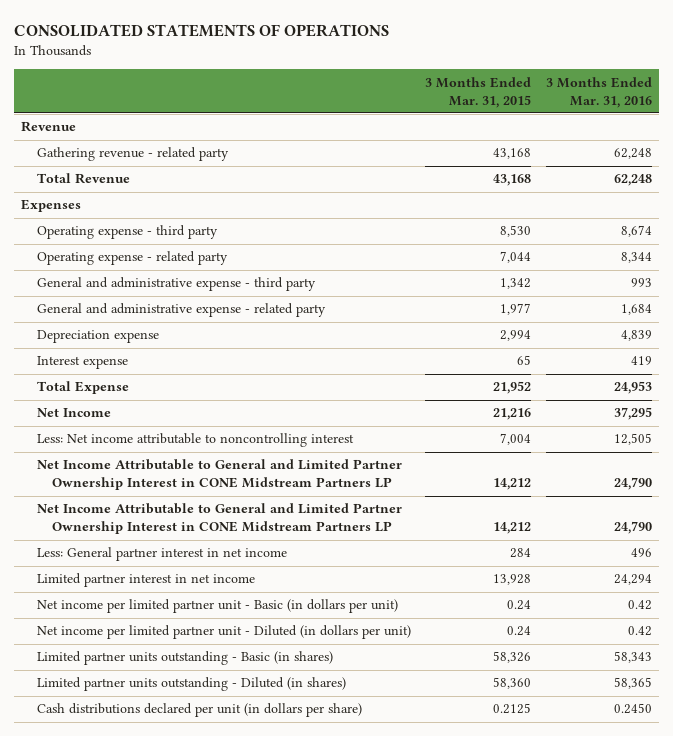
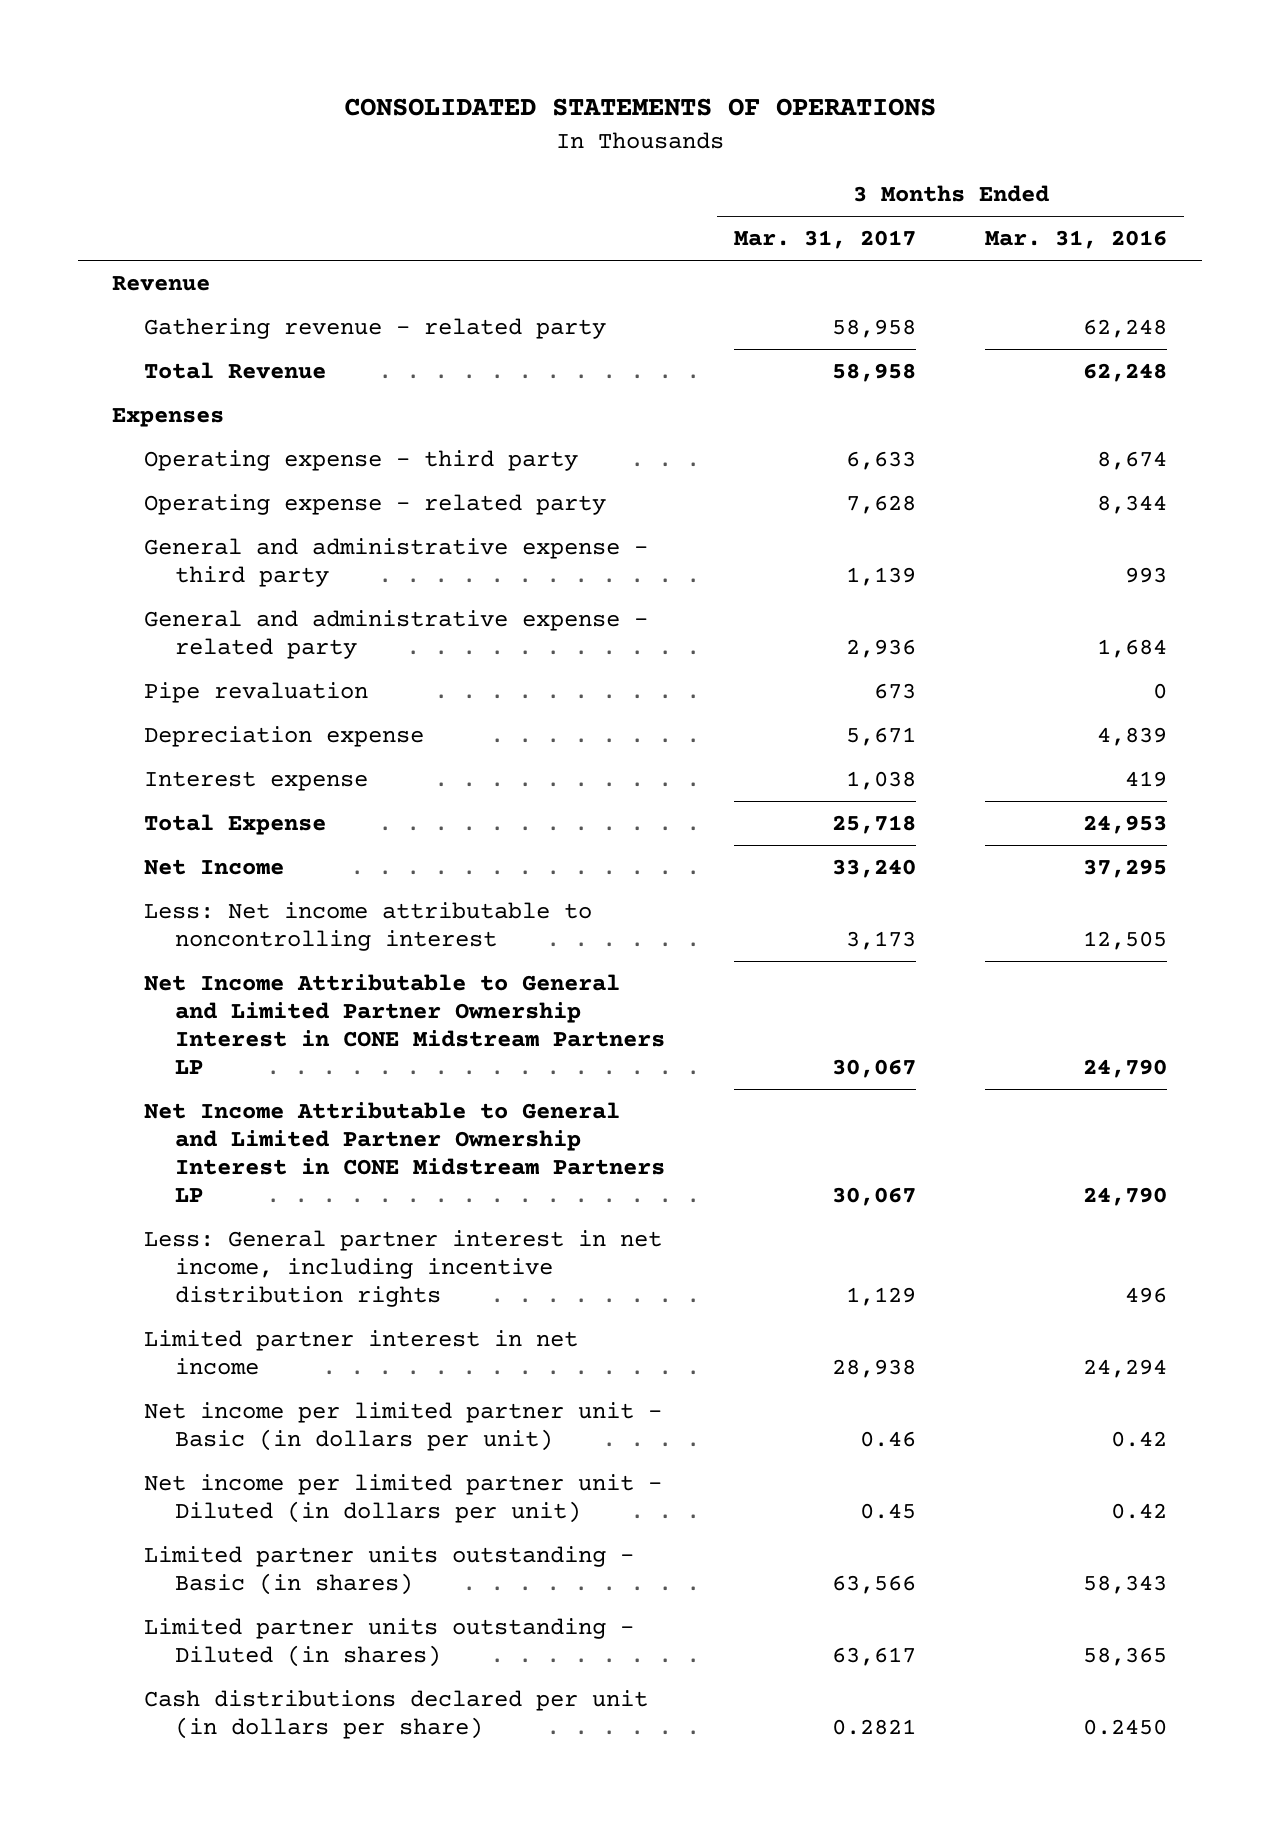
[425,76,532,108] 3 Months Ended Mar. 31, 2015 -> none
none -> [734,230,917,250] Mar. 31, 2017
none -> [143,682,368,704] Pipe revaluation
[36,547,287,562] Less: General partner interest in net income -> [143,1230,662,1307] Less: General partner interest in net income, including incentive distribution rights

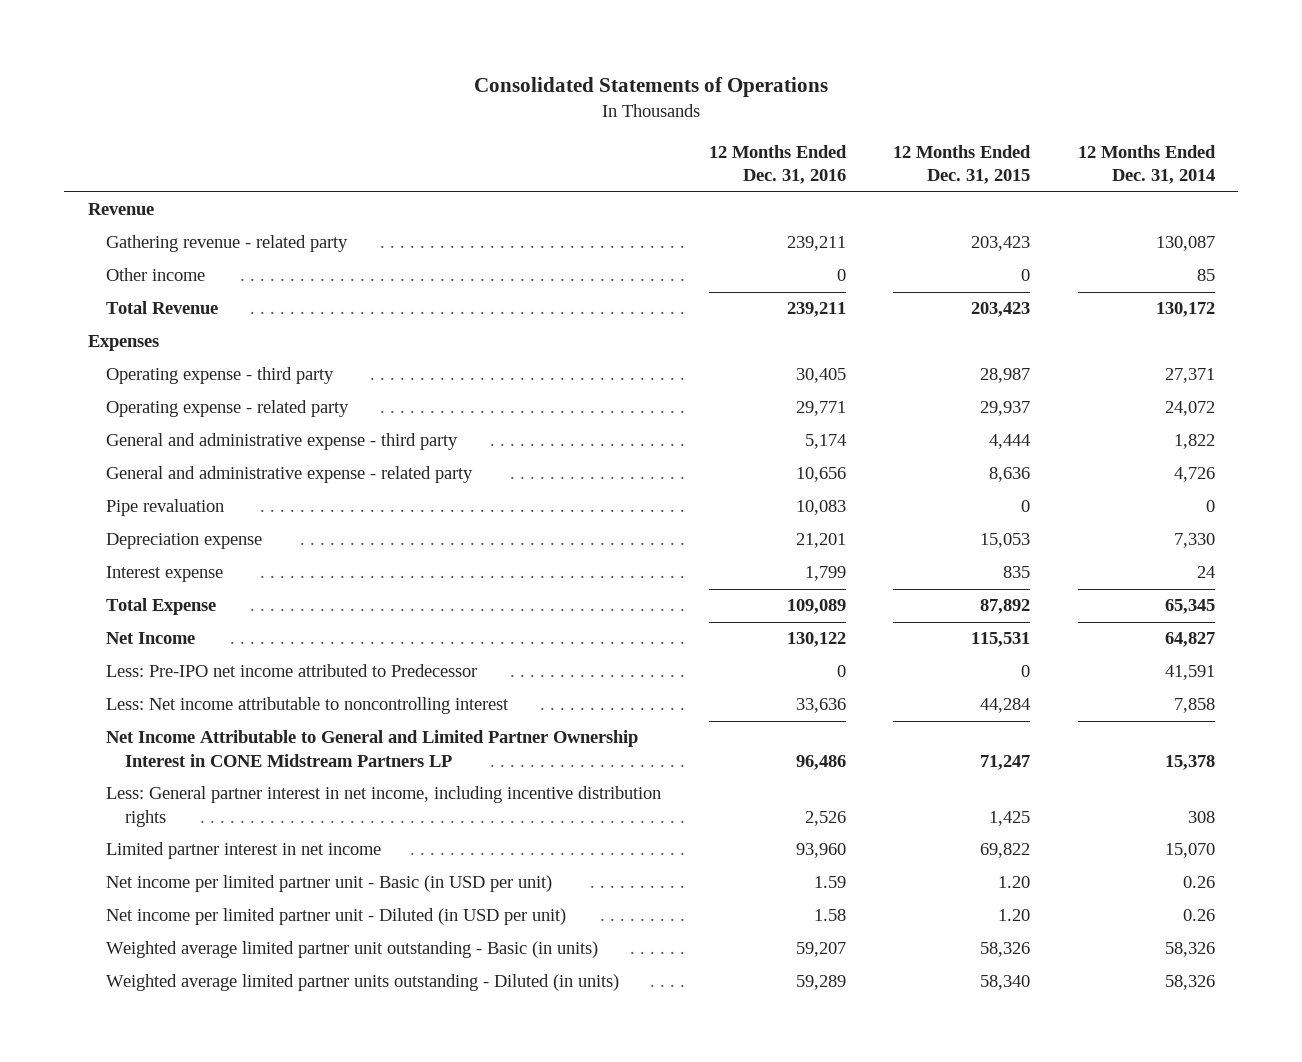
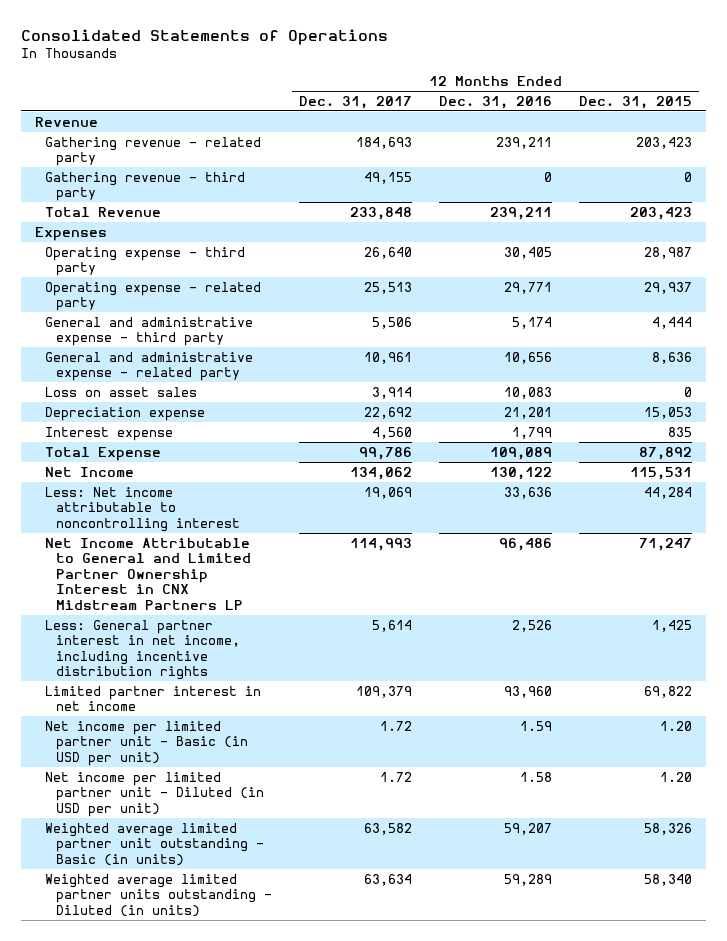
[1077,144,1216,185] 12 Months Ended Dec. 31, 2014 -> none
none -> [299,95,413,109] Dec. 31, 2017
[106,268,206,282] Other income -> none
none -> [45,171,246,202] Gathering revenue - third party
[106,499,225,517] Pipe revaluation -> [45,386,198,397] Loss on asset sales
[106,664,478,678] Less: Pre-IPO net income attributed to Predecessor -> none
[106,730,639,767] Net Income Attributable to General and Limited Partner Ownership Interest in CONE Midstream Partners LP -> [45,537,252,610] Net Income Attributable to General and Limited Partner Ownership Interest in CNX Midstream Partners LP

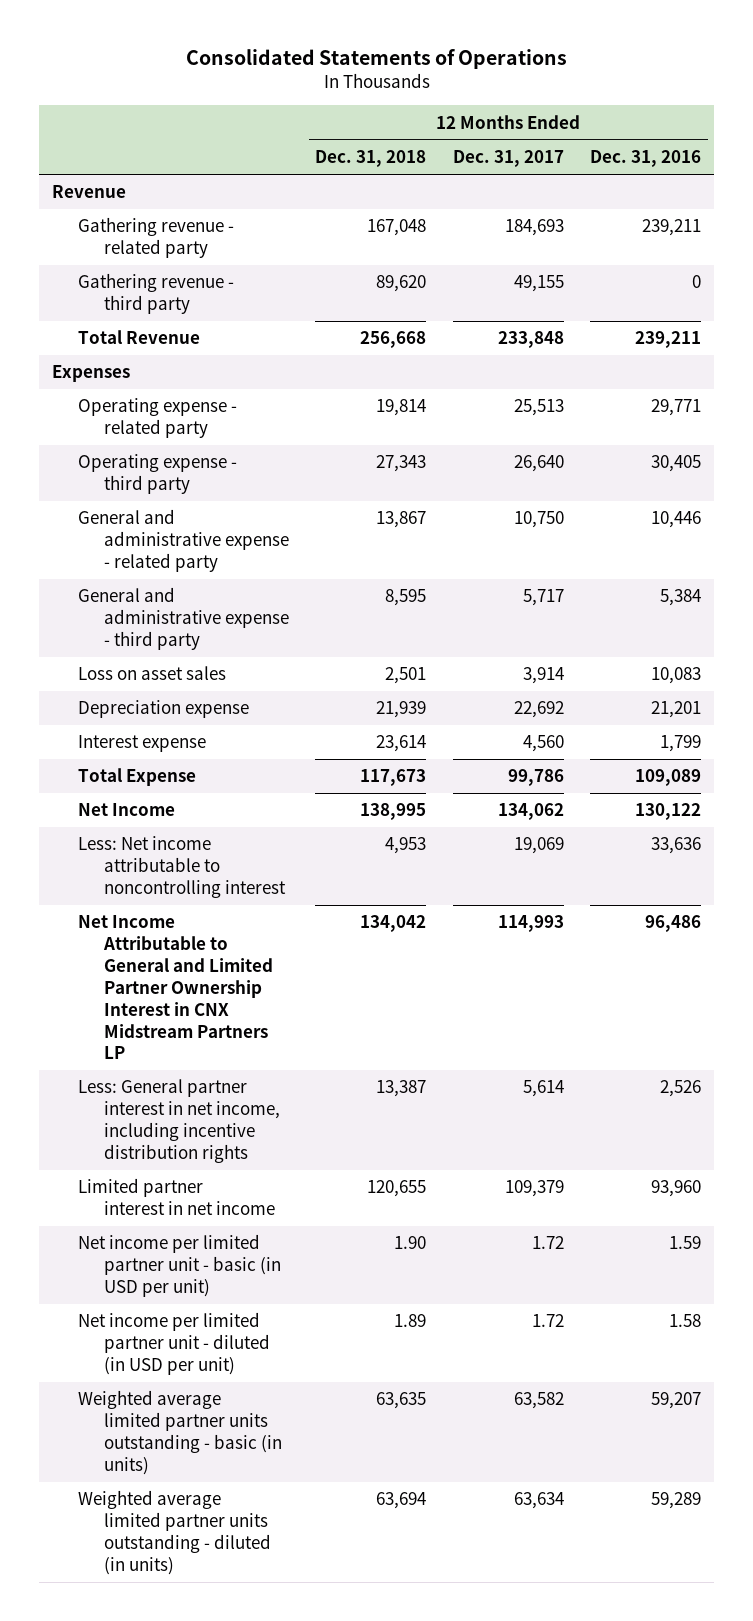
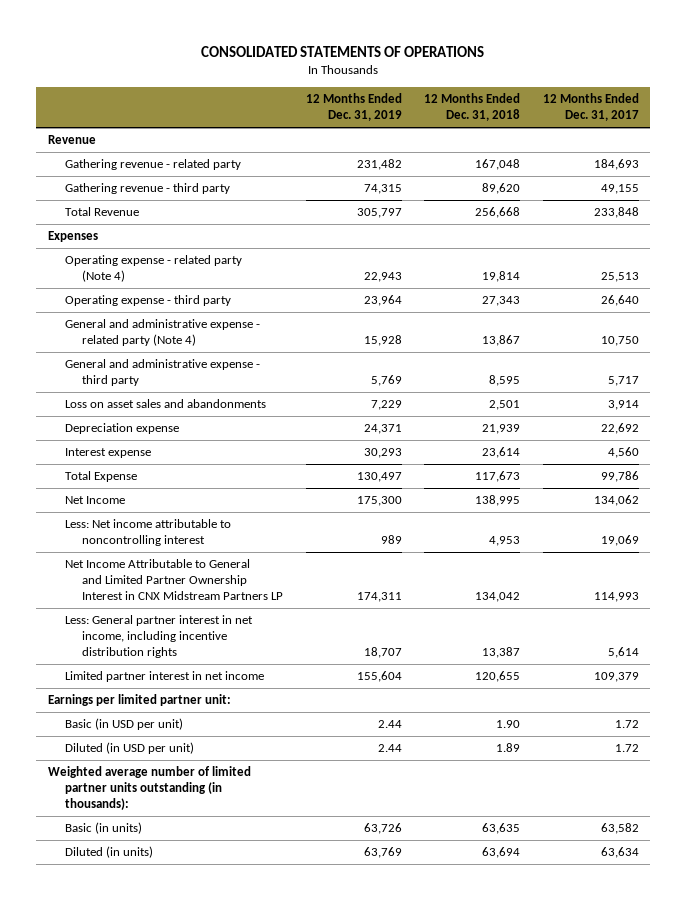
[185,49,567,70] Consolidated Statements of Operations -> [201,45,485,57] CONSOLIDATED STATEMENTS OF OPERATIONS
[590,150,702,168] Dec. 31, 2016 -> none
none -> [305,93,402,121] 12 Months Ended Dec. 31, 2019
[77,398,237,439] Operating expense - related party -> [64,255,242,283] Operating expense - related party (Note 4)
[77,509,289,573] General and administrative expense - related party -> [64,319,260,347] General and administrative expense - related party (Note 4)
[77,666,226,681] Loss on asset sales -> [64,399,266,409] Loss on asset sales and abandonments
none -> [47,694,231,707] Earnings per limited partner unit:
[77,1234,281,1298] Net income per limited partner unit - basic (in USD per unit) -> [64,718,183,731] Basic (in USD per unit)
[77,1312,270,1376] Net income per limited partner unit - diluted (in USD per unit) -> [64,742,194,755] Diluted (in USD per unit)
none -> [47,766,251,810] Weighted average number of limited partner units outstanding (in thousands):
[77,1390,282,1475] Weighted average limited partner units outstanding - basic (in units) -> [64,822,142,835] Basic (in units)
[77,1490,271,1575] Weighted average limited partner units outstanding - diluted (in units) -> [64,846,153,859] Diluted (in units)

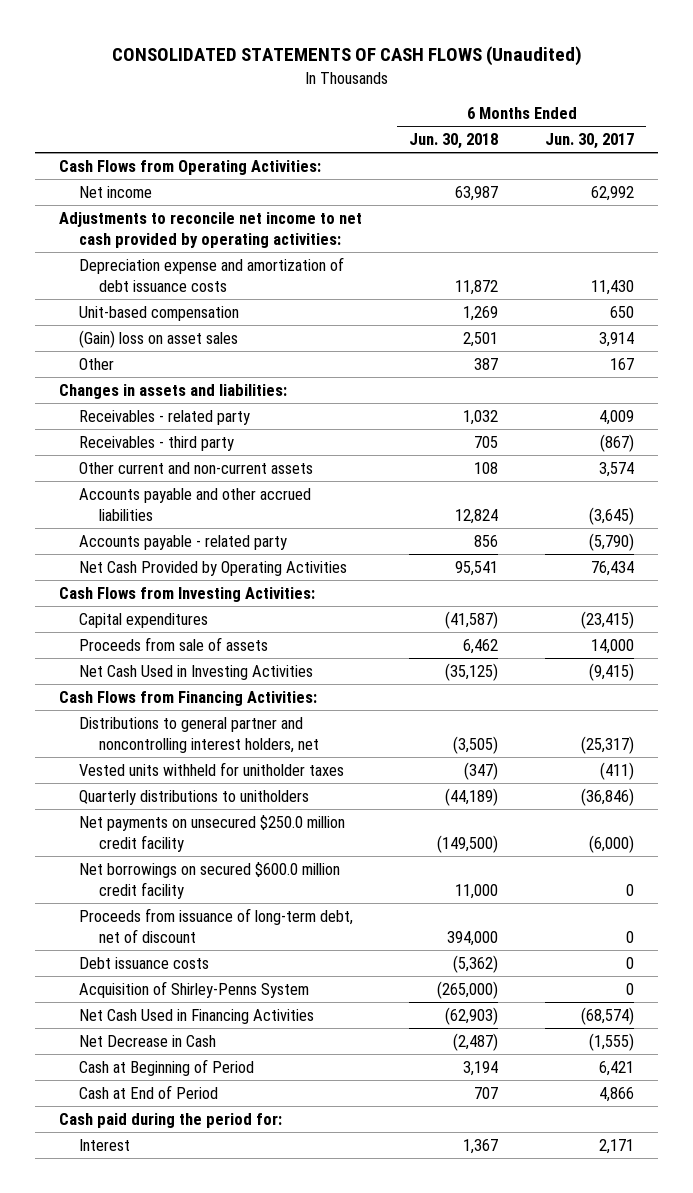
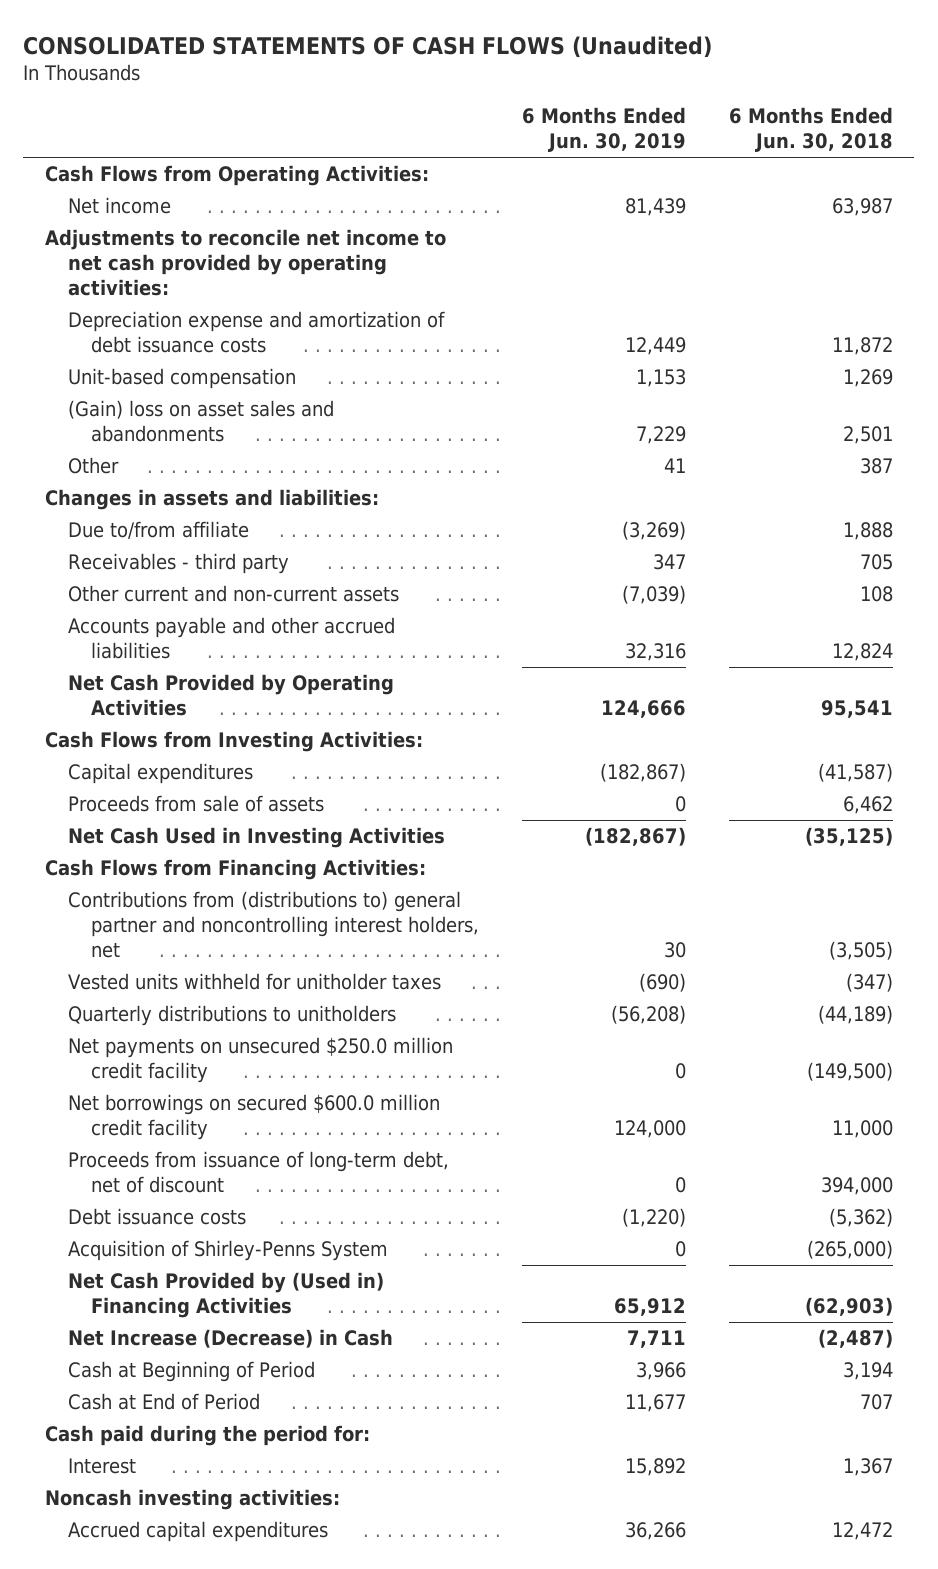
[545,133,635,150] Jun. 30, 2017 -> none
none -> [521,107,686,153] 6 Months Ended Jun. 30, 2019
[78,329,238,348] (Gain) loss on asset sales -> [67,400,334,443] (Gain) loss on asset sales and abandonments
[78,409,250,425] Receivables - related party -> none
none -> [67,521,249,540] Due to/from affiliate
[78,534,287,550] Accounts payable - related party -> none
[78,716,319,753] Distributions to general partner and noncontrolling interest holders, net -> [67,891,480,959] Contributions from (distributions to) general partner and noncontrolling interest holders, net
[78,1008,314,1024] Net Cash Used in Financing Activities -> [67,1272,384,1319] Net Cash Provided by (Used in) Financing Activities
[78,1034,216,1047] Net Decrease in Cash -> [67,1329,393,1349] Net Increase (Decrease) in Cash
none -> [44,1489,340,1511] Noncash investing activities:
none -> [67,1521,328,1543] Accrued capital expenditures

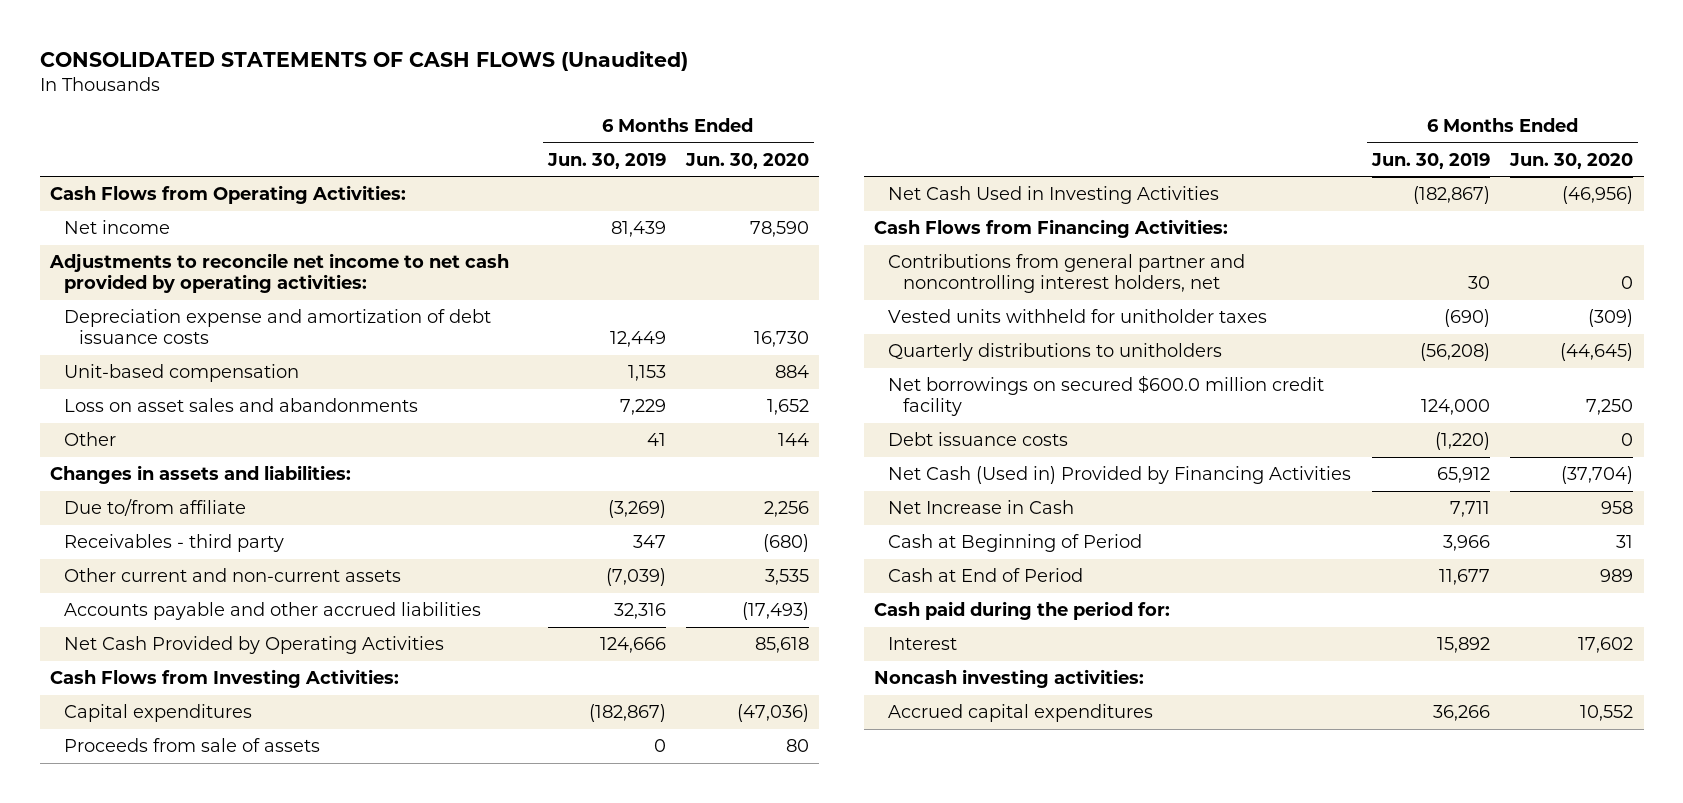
[728,107,893,153] 6 Months Ended Jun. 30, 2018 -> none
none -> [685,152,810,169] Jun. 30, 2020
[67,400,334,443] (Gain) loss on asset sales and abandonments -> [64,398,419,413] Loss on asset sales and abandonments
[67,891,480,959] Contributions from (distributions to) general partner and noncontrolling interest holders, net -> [888,254,1246,294] Contributions from general partner and noncontrolling interest holders, net
[67,1037,453,1084] Net payments on unsecured $250.0 million credit facility -> none
[67,1151,449,1194] Proceeds from issuance of long-term debt, net of discount -> none
[67,1240,388,1262] Acquisition of Shirley-Penns System -> none
[67,1272,384,1319] Net Cash Provided by (Used in) Financing Activities -> [888,466,1352,485] Net Cash (Used in) Provided by Financing Activities
[67,1329,393,1349] Net Increase (Decrease) in Cash -> [888,500,1075,515] Net Increase in Cash

